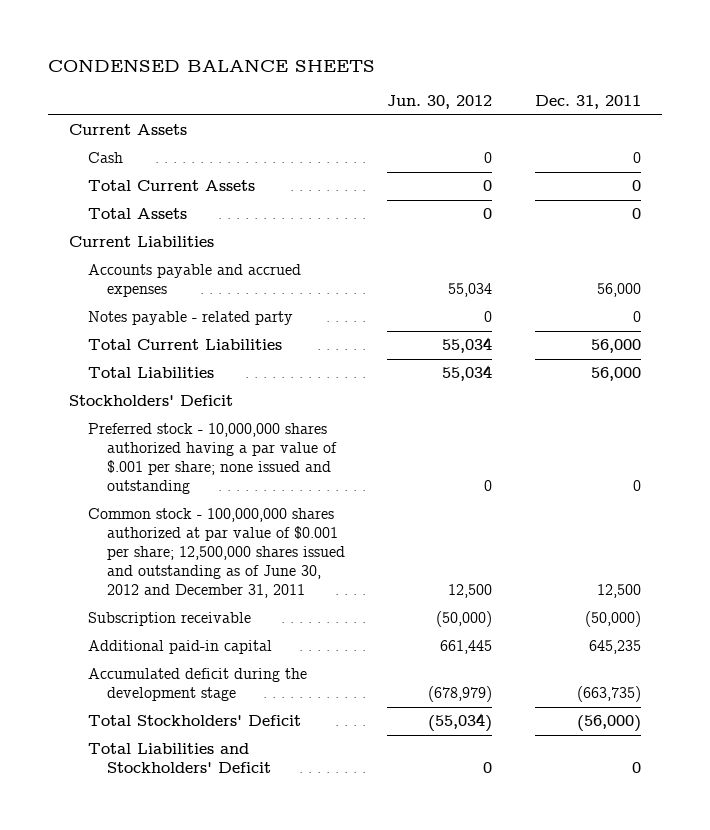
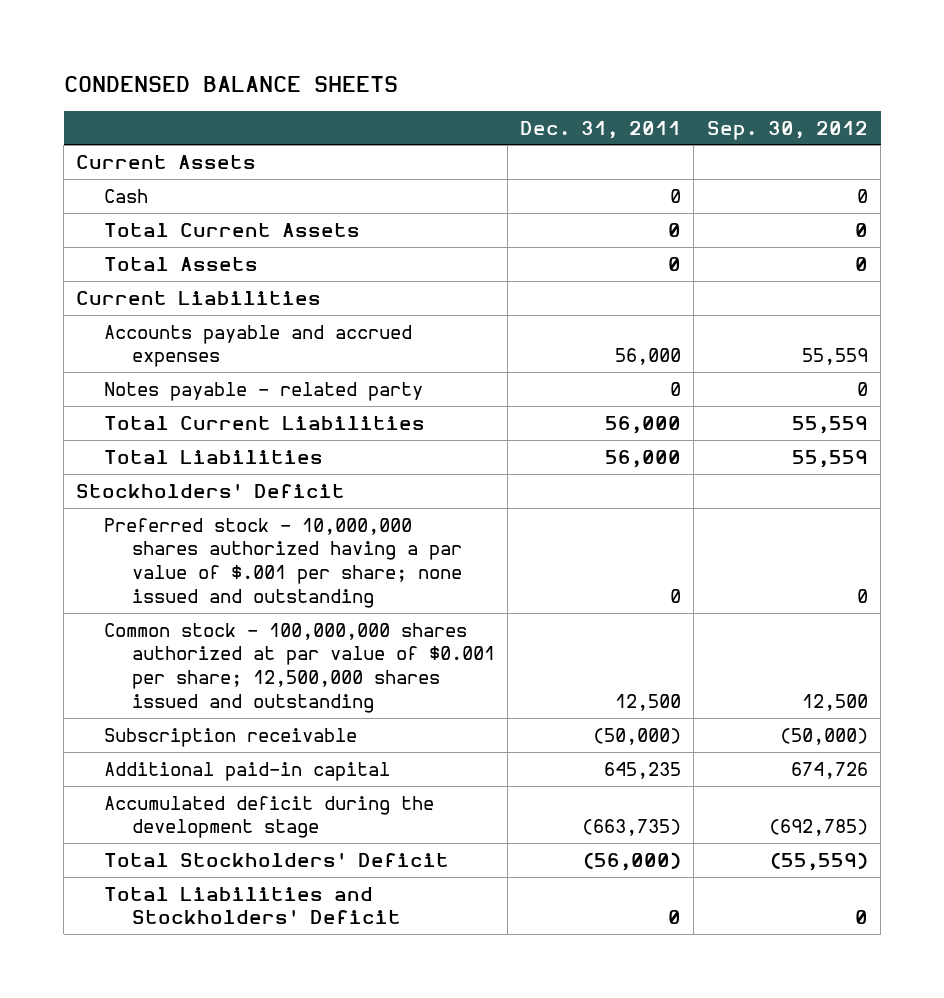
[387,95,493,110] Jun. 30, 2012 -> none
none -> [706,120,868,140] Sep. 30, 2012
[87,508,345,599] Common stock - 100,000,000 shares authorized at par value of $0.001 per share; 12,500,000 shares issued and outstanding as of June 30, 2012 and December 31, 2011 -> [104,622,495,713] Common stock - 100,000,000 shares authorized at par value of $0.001 per share; 12,500,000 shares issued and outstanding

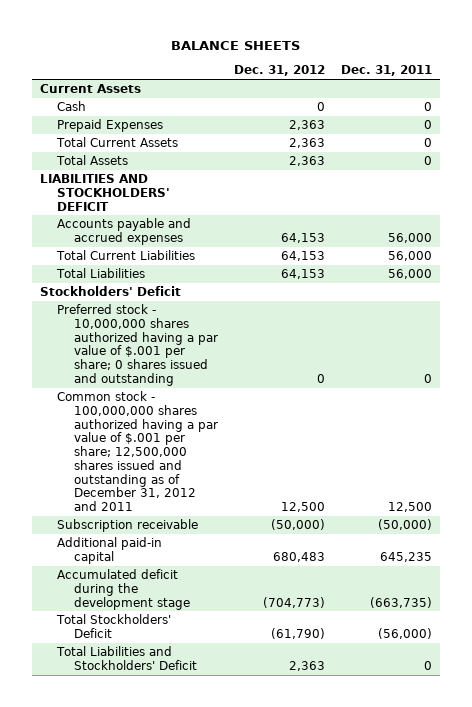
[63,76,398,93] CONDENSED BALANCE SHEETS -> [170,40,300,50] BALANCE SHEETS
[706,120,868,140] Sep. 30, 2012 -> none
none -> [234,65,326,77] Dec. 31, 2012
none -> [57,119,164,133] Prepaid Expenses
[76,290,322,305] Current Liabilities -> none
none -> [39,174,171,211] LIABILITIES AND STOCKHOLDERS' DEFICIT
[104,381,424,401] Notes payable - related party -> none
[104,517,462,608] Preferred stock - 10,000,000 shares authorized having a par value of $.001 per share; none issued and outstanding -> [57,304,219,386] Preferred stock - 10,000,000 shares authorized having a par value of $.001 per share; 0 shares issued and outstanding
[104,622,495,713] Common stock - 100,000,000 shares authorized at par value of $0.001 per share; 12,500,000 shares issued and outstanding -> [57,391,219,512] Common stock - 100,000,000 shares authorized having a par value of $.001 per share; 12,500,000 shares issued and outstanding as of December 31, 2012 and 2011

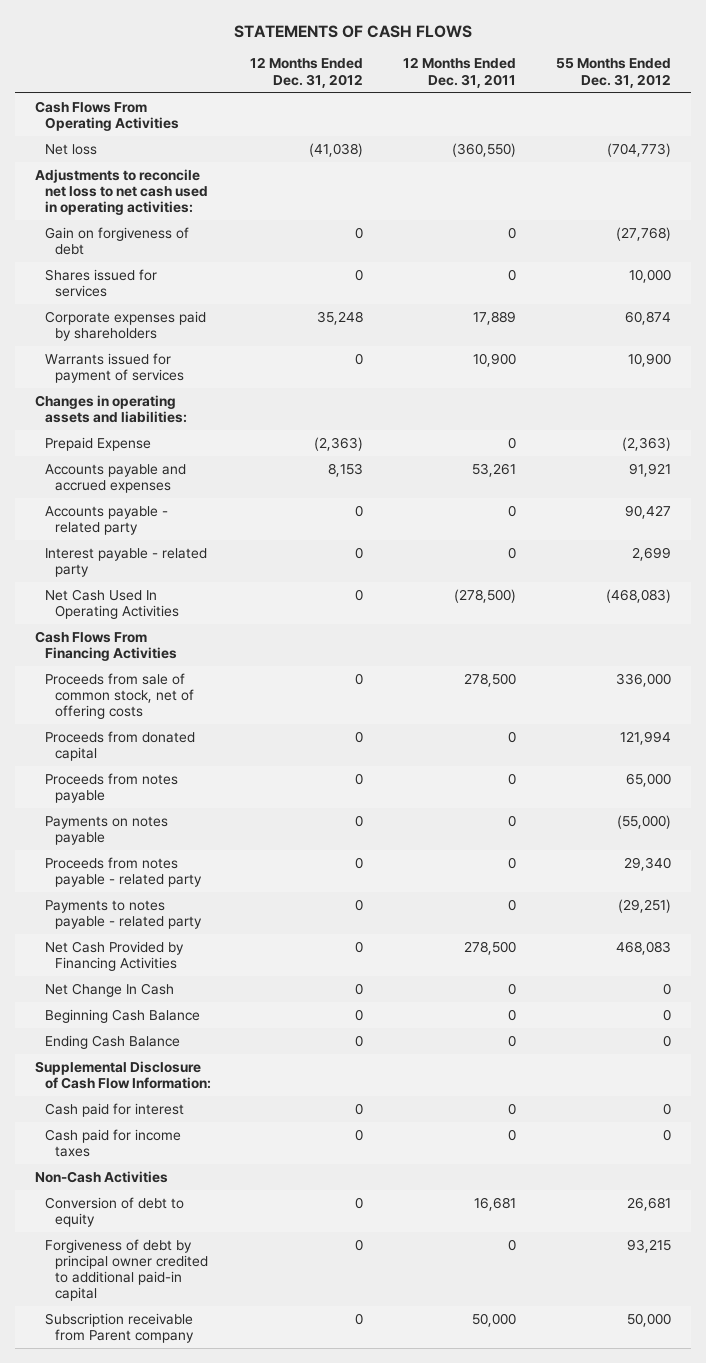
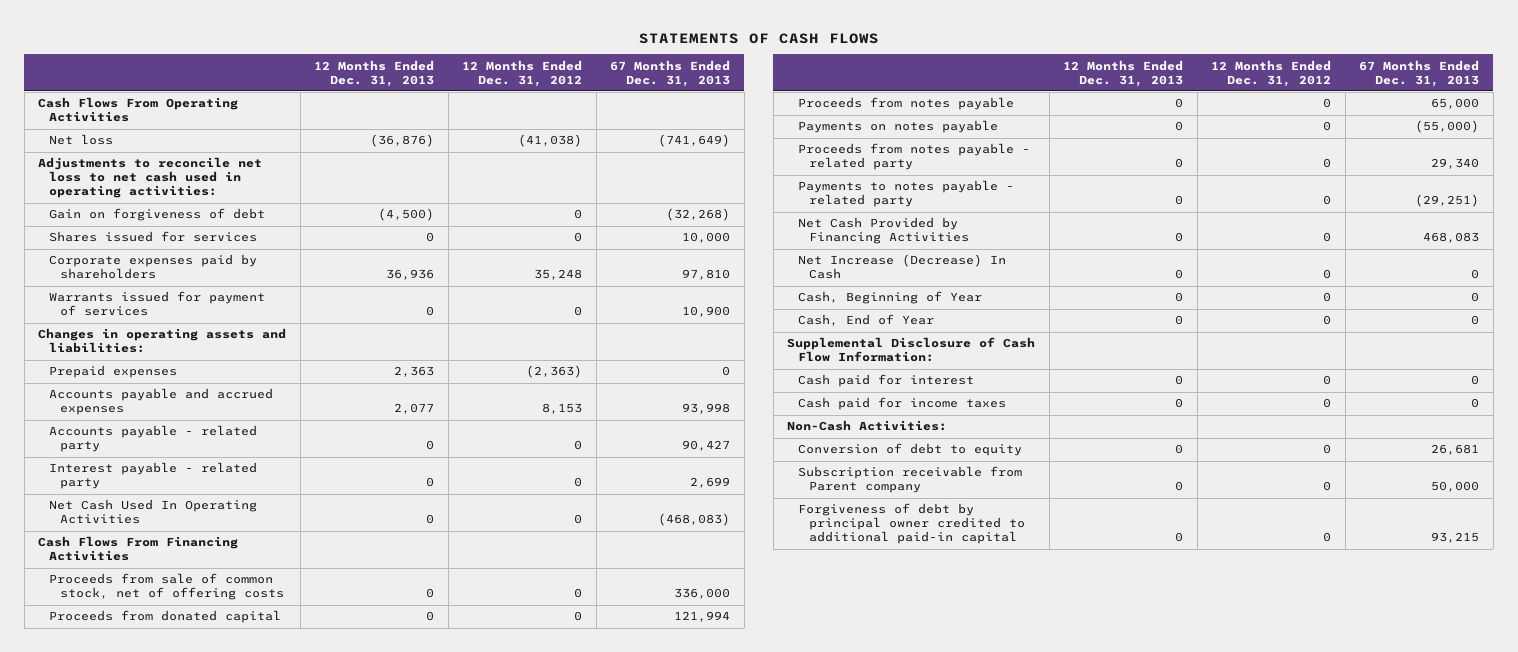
[403,57,517,88] 12 Months Ended Dec. 31, 2011 -> none
[555,58,671,88] 55 Months Ended Dec. 31, 2012 -> none
none -> [314,59,435,87] 12 Months Ended Dec. 31, 2013
none -> [610,59,731,87] 67 Months Ended Dec. 31, 2013
[44,437,151,452] Prepaid Expense -> [49,365,178,379] Prepaid expenses
[44,983,174,998] Net Change In Cash -> [798,254,1007,280] Net Increase (Decrease) In Cash
[44,1009,200,1024] Beginning Cash Balance -> [798,291,983,305] Cash, Beginning of Year
[44,1035,180,1050] Ending Cash Balance -> [798,314,935,327] Cash, End of Year
[34,1171,168,1184] Non-Cash Activities -> [787,420,948,432] Non-Cash Activities:
[44,1239,208,1302] Forgiveness of debt by principal owner credited to additional paid-in capital -> [798,503,1025,545] Forgiveness of debt by principal owner credited to additional paid-in capital

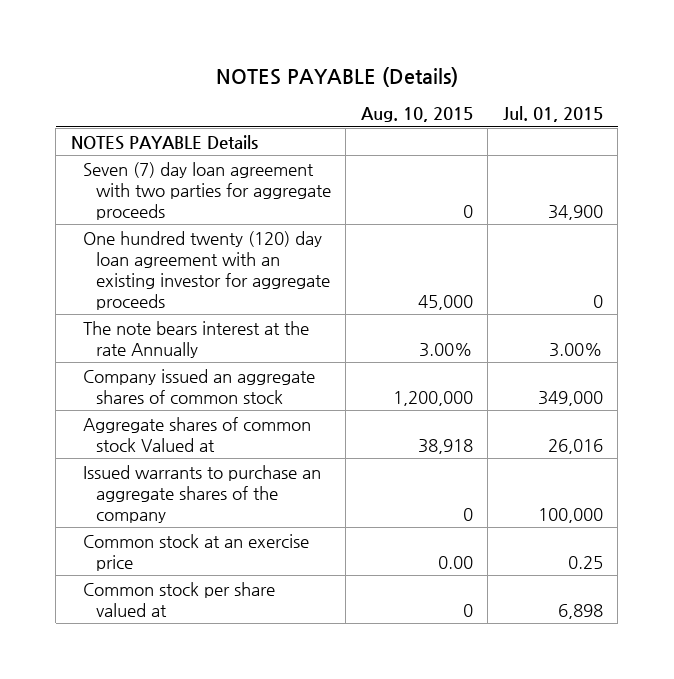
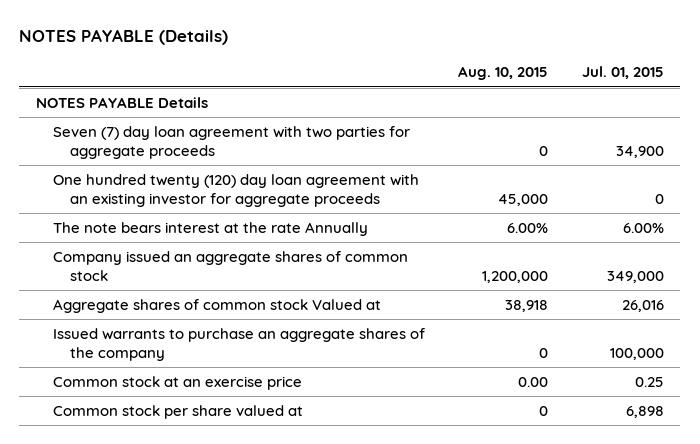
[418,342,473,357] 3.00% -> [507,223,549,234] 6.00%
[548,342,603,357] 3.00% -> [622,223,664,234] 6.00%

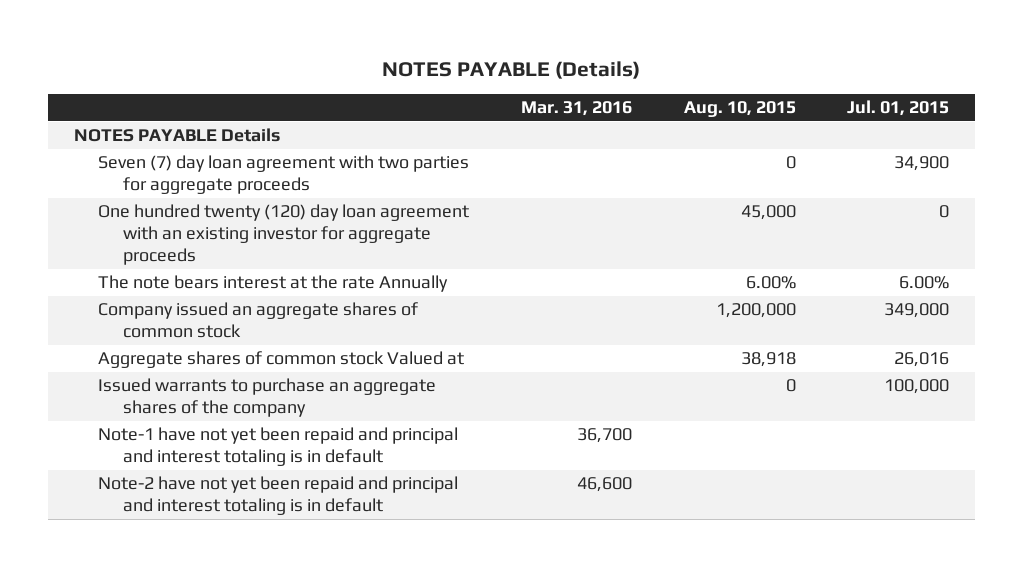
none -> [521,101,633,117] Mar. 31, 2016
[52,376,302,391] Common stock at an exercise price -> none
[52,405,303,420] Common stock per share valued at -> none
none -> [98,427,459,467] Note-1 have not yet been repaid and principal and interest totaling is in default
none -> [98,476,459,516] Note-2 have not yet been repaid and principal and interest totaling is in default

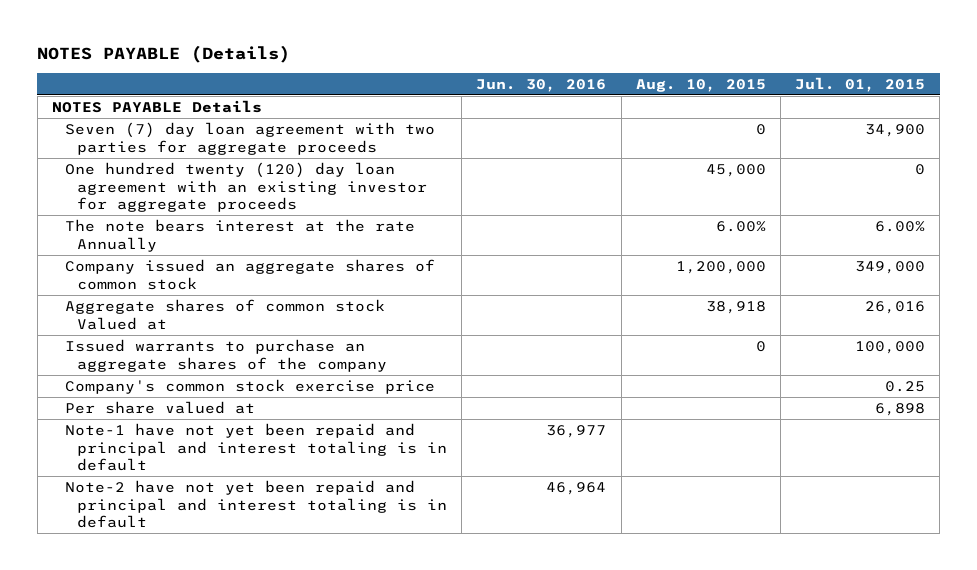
[521,101,633,117] Mar. 31, 2016 -> none
none -> [476,78,607,92] Jun. 30, 2016
none -> [64,378,435,394] Company's common stock exercise price
none -> [64,400,255,414] Per share valued at

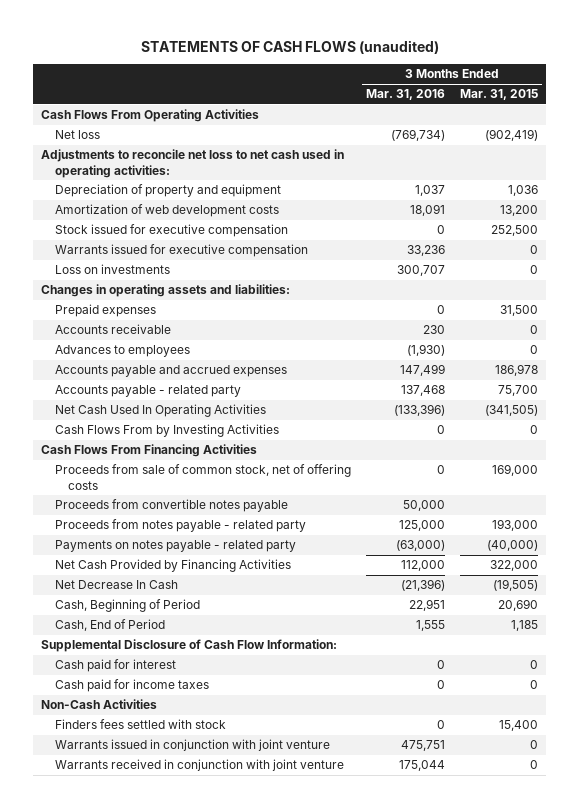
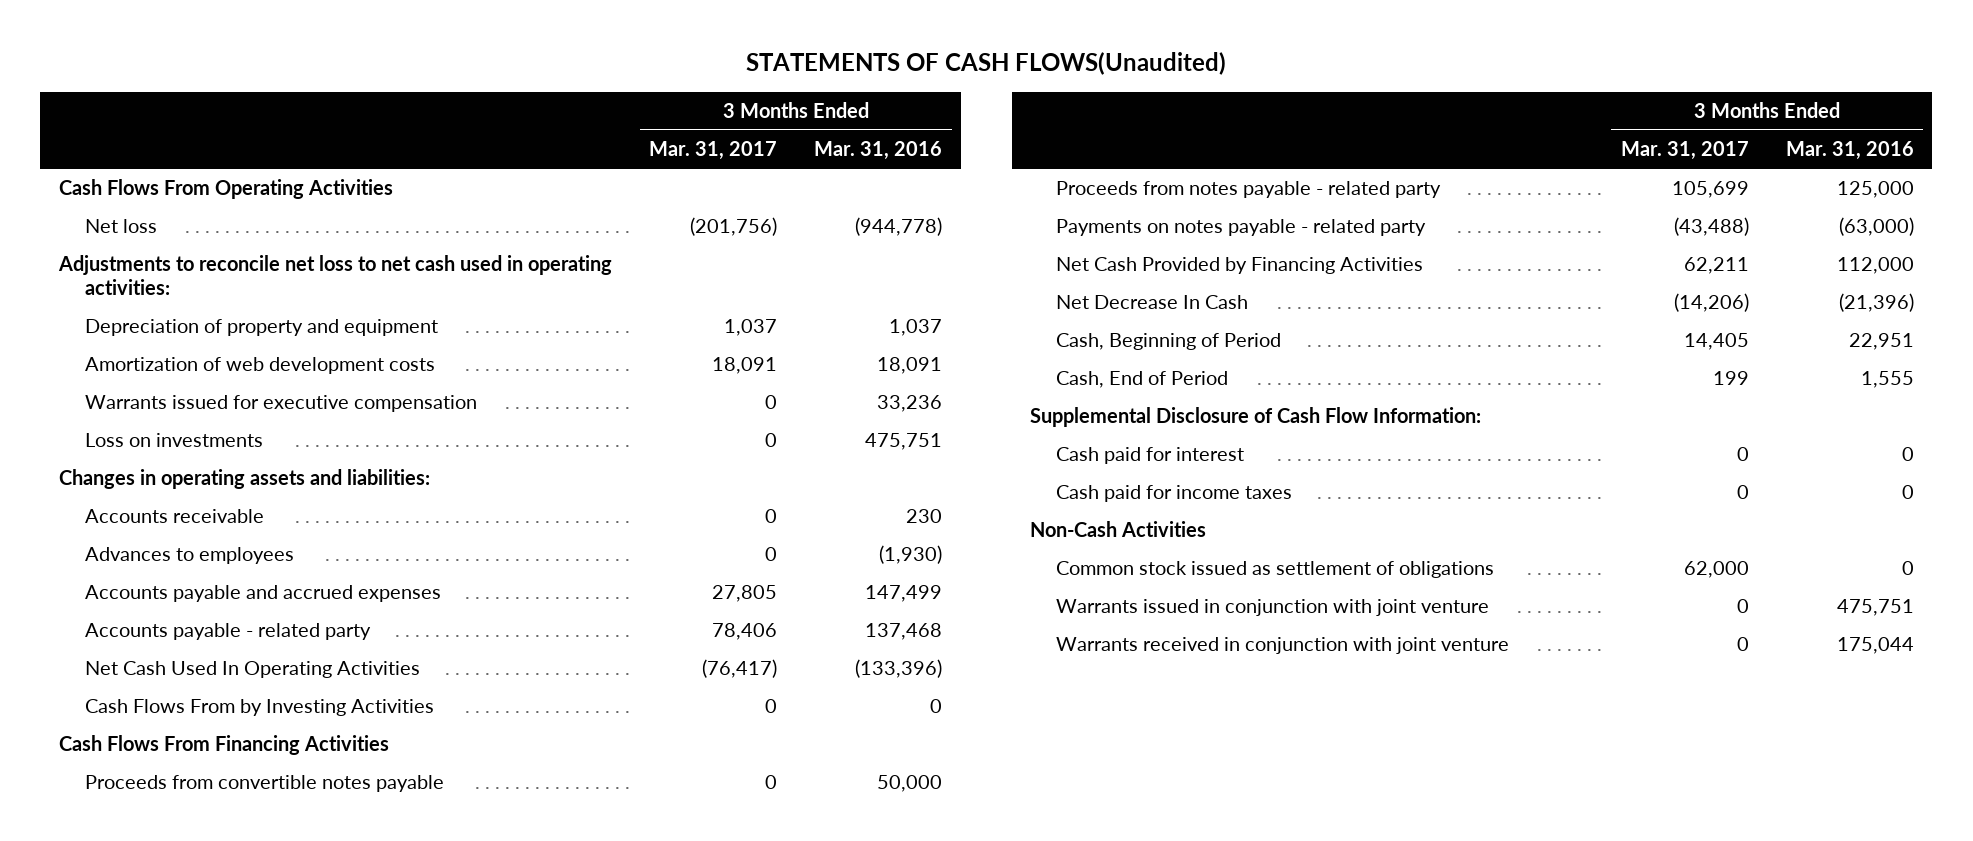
[140,40,439,55] STATEMENTS OF CASH FLOWS (unaudited) -> [746,52,1227,76] STATEMENTS OF CASH FLOWS(Unaudited)
[460,89,539,101] Mar. 31, 2015 -> none
none -> [649,141,778,161] Mar. 31, 2017
[391,129,446,142] (769,734) -> [855,217,943,237] (944,778)
[54,224,288,238] Stock issued for executive compensation -> none
[397,265,446,277] 300,707 -> [865,433,943,451] 475,751
[54,304,156,318] Prepaid expenses -> none
[54,464,351,490] Proceeds from sale of common stock, net of offering costs -> none
[54,719,226,730] Finders fees settled with stock -> none
none -> [1056,561,1495,579] Common stock issued as settlement of obligations

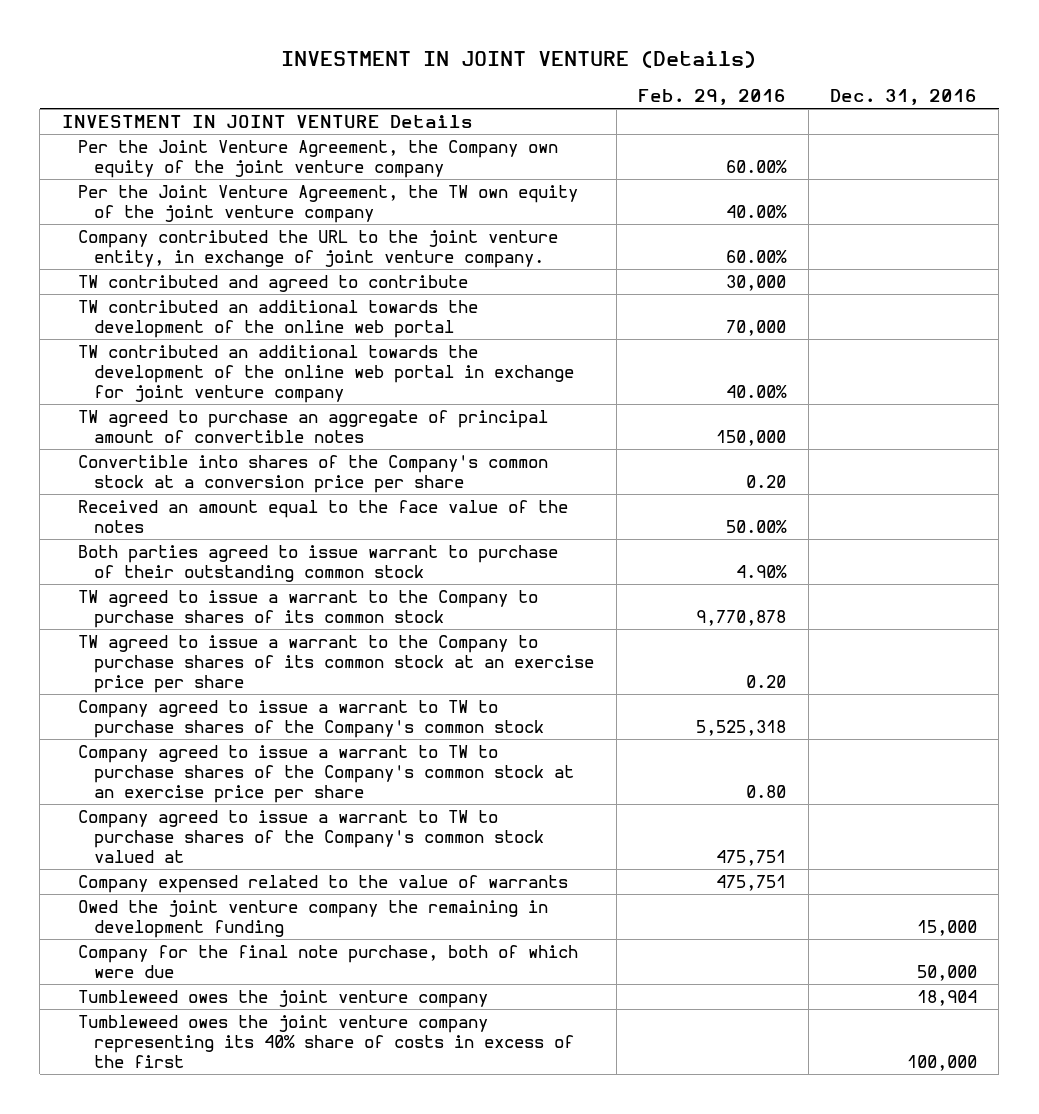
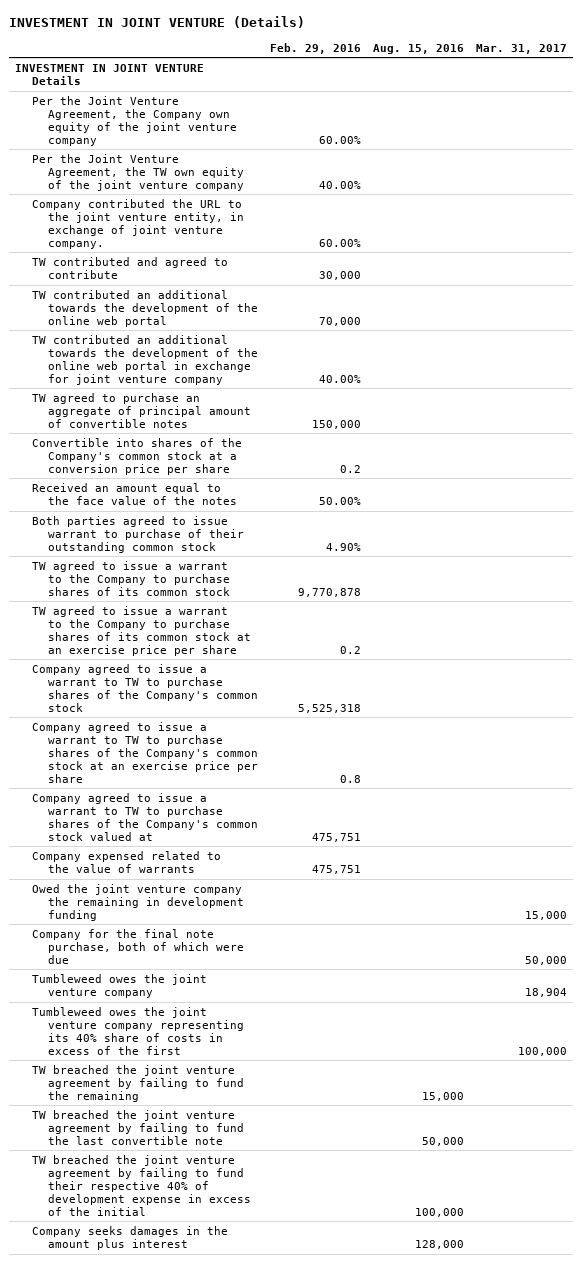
[829,89,977,106] Dec. 31, 2016 -> none
none -> [373,43,465,54] Aug. 15, 2016
none -> [476,43,568,54] Mar. 31, 2017
[746,474,787,488] 0.20 -> [339,464,361,473] 0.2
[746,674,787,688] 0.20 -> [339,645,361,654] 0.2
[746,784,787,798] 0.80 -> [339,774,361,783] 0.8
none -> [31,1064,244,1102] TW breached the joint venture agreement by failing to fund the remaining
none -> [31,1109,244,1145] TW breached the joint venture agreement by failing to fund the last convertible note
none -> [31,1154,251,1216] TW breached the joint venture agreement by failing to fund their respective 40% of development expense in excess of the initial
none -> [31,1225,228,1250] Company seeks damages in the amount plus interest

